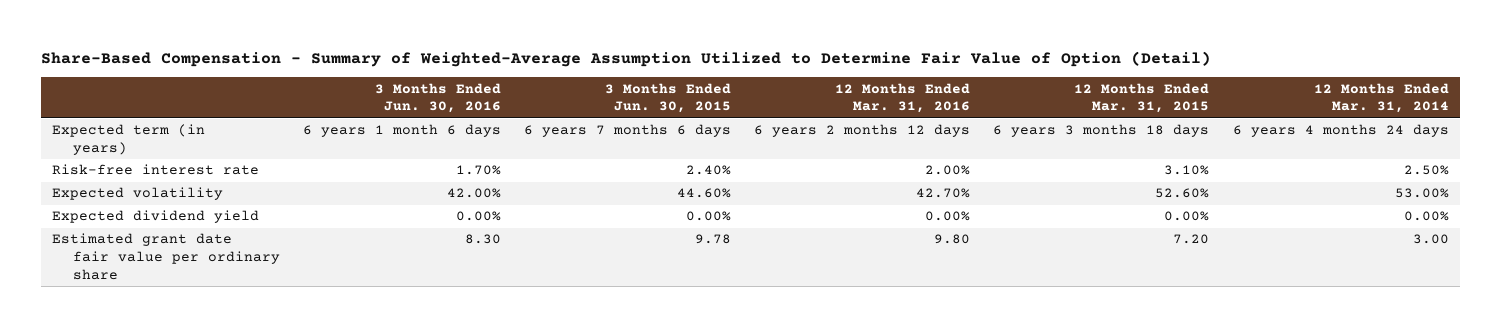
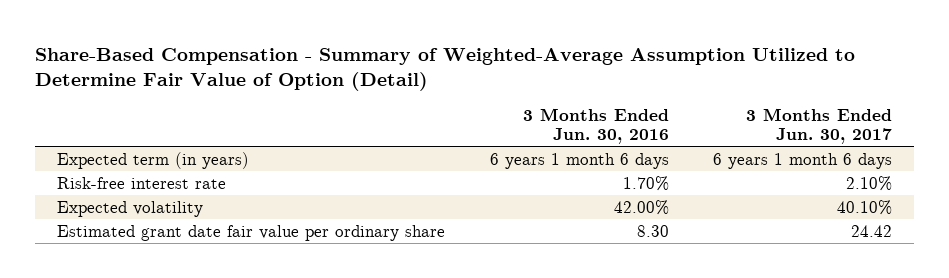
[605,82,732,114] 3 Months Ended Jun. 30, 2015 -> none
[835,82,971,114] 12 Months Ended Mar. 31, 2016 -> none
[1074,82,1210,114] 12 Months Ended Mar. 31, 2015 -> none
[1313,82,1449,114] 12 Months Ended Mar. 31, 2014 -> none
none -> [746,107,893,145] 3 Months Ended Jun. 30, 2017
[52,210,260,224] Expected dividend yield -> none

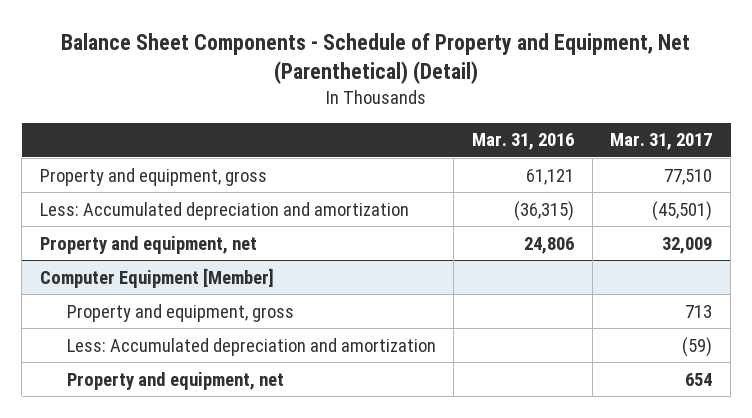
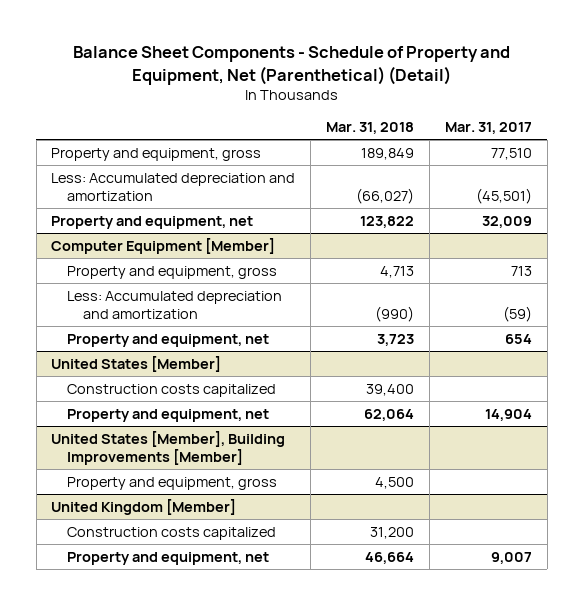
[472,133,575,151] Mar. 31, 2016 -> none
none -> [326,122,415,135] Mar. 31, 2018
none -> [51,355,222,372] United States [Member]
none -> [67,383,277,397] Construction costs capitalized
none -> [67,408,270,422] Property and equipment, net
none -> [51,430,286,465] United States [Member], Building Improvements [Member]
none -> [67,476,278,490] Property and equipment, gross
none -> [51,498,237,515] United Kingdom [Member]
none -> [67,526,277,540] Construction costs capitalized
none -> [67,551,270,565] Property and equipment, net

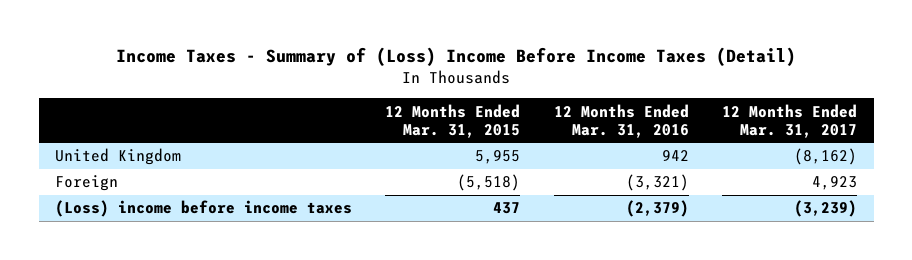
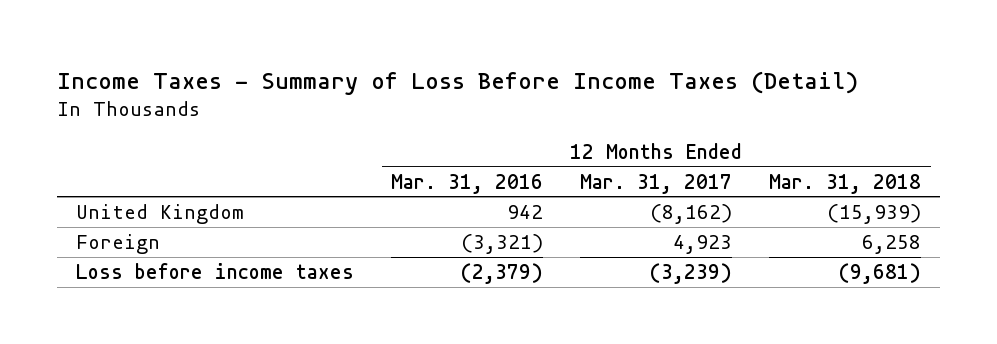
[116,47,797,67] Income Taxes - Summary of (Loss) Income Before Income Taxes (Detail) -> [57,70,859,95] Income Taxes - Summary of Loss Before Income Taxes (Detail)
[385,103,521,138] 12 Months Ended Mar. 31, 2015 -> none
none -> [769,173,922,194] Mar. 31, 2018
[55,200,353,218] (Loss) income before income taxes -> [75,262,354,279] Loss before income taxes

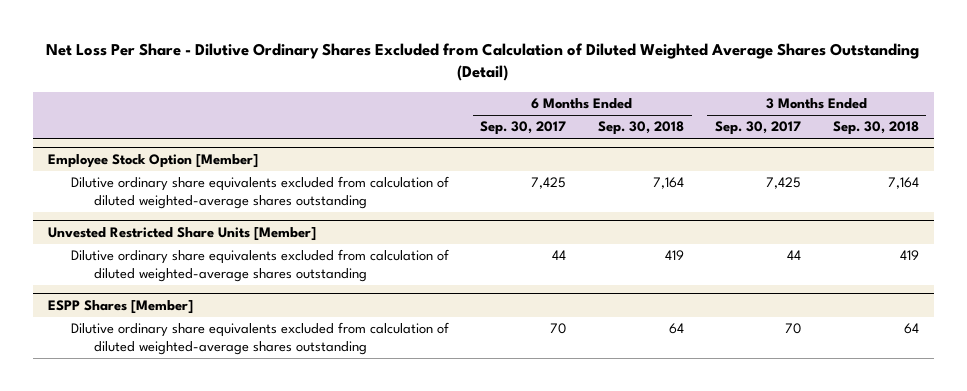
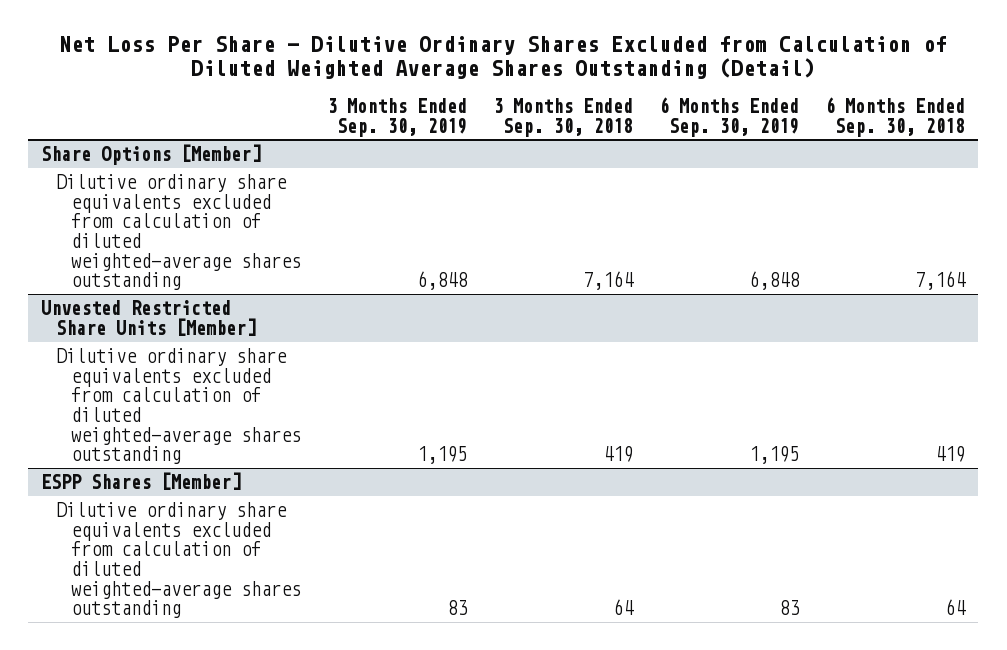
[480,121,567,136] Sep. 30, 2017 -> none
[715,121,802,136] Sep. 30, 2017 -> none
none -> [327,97,468,137] 3 Months Ended Sep. 30, 2019
none -> [659,96,800,137] 6 Months Ended Sep. 30, 2019
[48,154,259,169] Employee Stock Option [Member] -> [41,144,262,166] Share Options [Member]

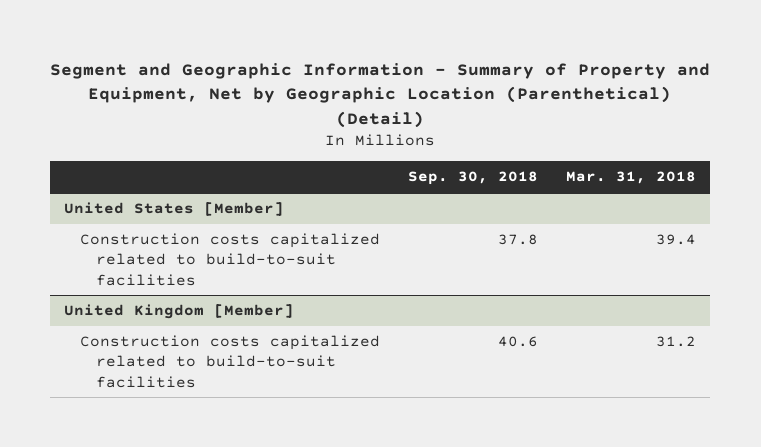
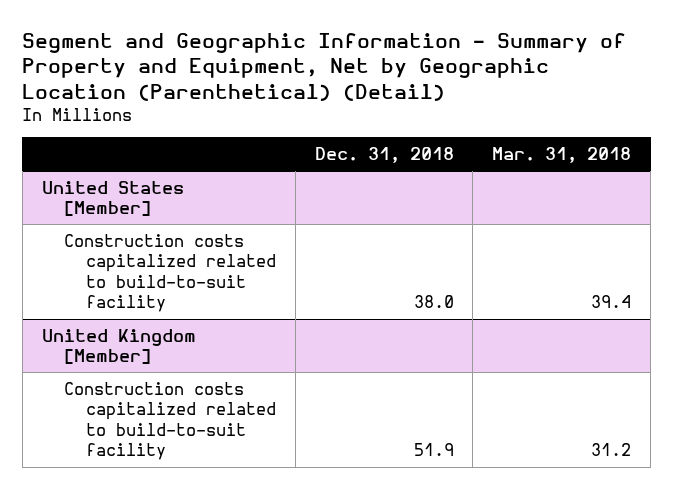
[408,171,539,186] Sep. 30, 2018 -> none
none -> [314,147,454,164] Dec. 31, 2018
[80,233,381,286] Construction costs capitalized related to build-to-suit facilities -> [63,233,276,313] Construction costs capitalized related to build-to-suit facility
[80,335,381,388] Construction costs capitalized related to build-to-suit facilities -> [63,381,276,461] Construction costs capitalized related to build-to-suit facility

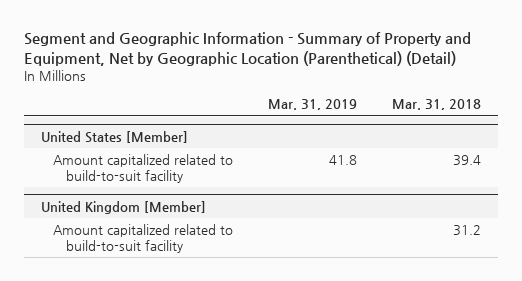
[314,147,454,164] Dec. 31, 2018 -> none
none -> [267,99,357,111] Mar. 31, 2019
[63,233,276,313] Construction costs capitalized related to build-to-suit facility -> [53,154,234,183] Amount capitalized related to build-to-suit facility
[63,381,276,461] Construction costs capitalized related to build-to-suit facility -> [53,224,234,253] Amount capitalized related to build-to-suit facility

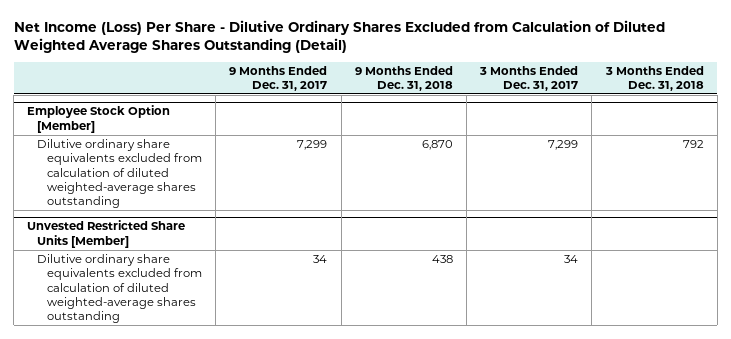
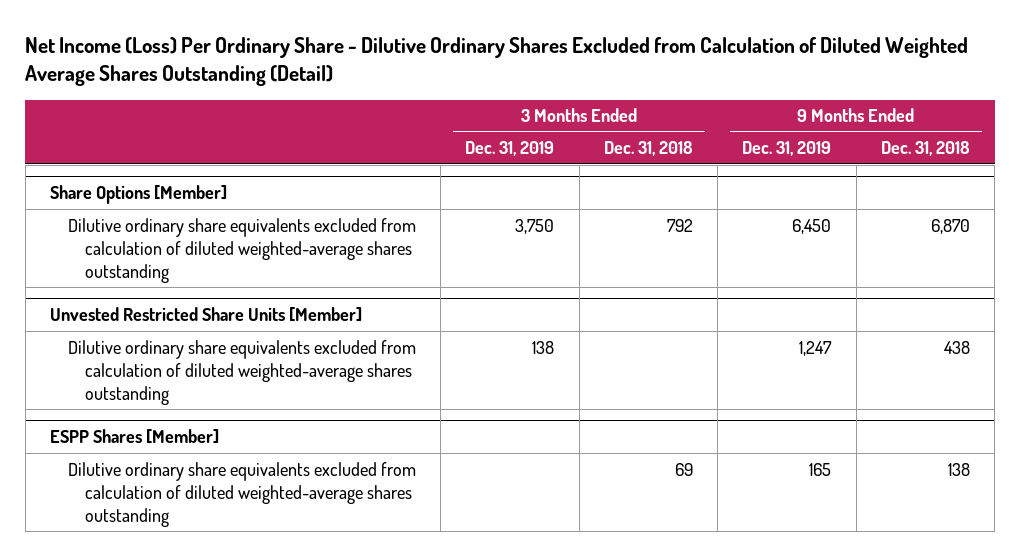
[13,19,665,53] Net Income (Loss) Per Share - Dilutive Ordinary Shares Excluded from Calculation of Diluted Weighted Average Shares Outstanding (Detail) -> [25,37,969,87] Net Income (Loss) Per Ordinary Share - Dilutive Ordinary Shares Excluded from Calculation of Diluted Weighted Average Shares Outstanding (Detail)
[229,65,328,91] 9 Months Ended Dec. 31, 2017 -> none
[479,65,579,91] 3 Months Ended Dec. 31, 2017 -> none
none -> [465,141,555,157] Dec. 31, 2019
none -> [742,141,832,157] Dec. 31, 2019
[27,105,171,133] Employee Stock Option [Member] -> [49,185,227,205] Share Options [Member]
none -> [49,429,219,445] ESPP Shares [Member]
none -> [67,461,416,527] Dilutive ordinary share equivalents excluded from calculation of diluted weighted-average shares outstanding

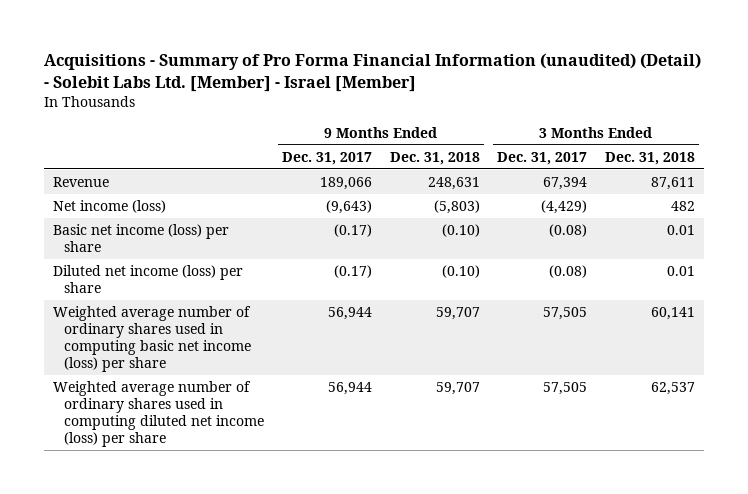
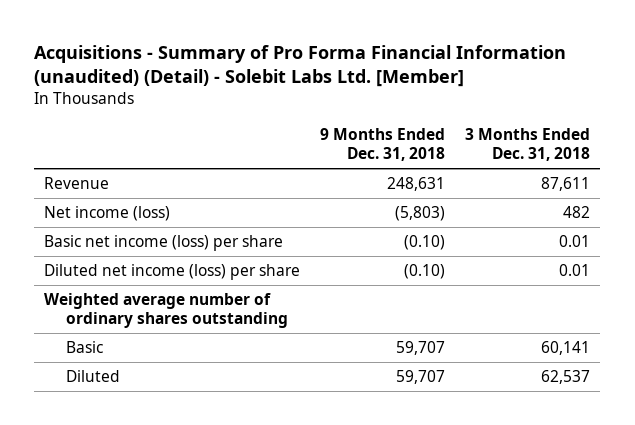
[44,53,702,93] Acquisitions - Summary of Pro Forma Financial Information (unaudited) (Detail) - Solebit Labs Ltd. [Member] - Israel [Member] -> [34,44,567,87] Acquisitions - Summary of Pro Forma Financial Information (unaudited) (Detail) - Solebit Labs Ltd. [Member]
[281,151,372,165] Dec. 31, 2017 -> none
[497,151,588,165] Dec. 31, 2017 -> none
none -> [44,293,289,329] Weighted average number of ordinary shares outstanding
[53,305,252,372] Weighted average number of ordinary shares used in computing basic net income (loss) per share -> [66,341,104,354] Basic
[53,380,265,447] Weighted average number of ordinary shares used in computing diluted net income (loss) per share -> [66,370,121,383] Diluted

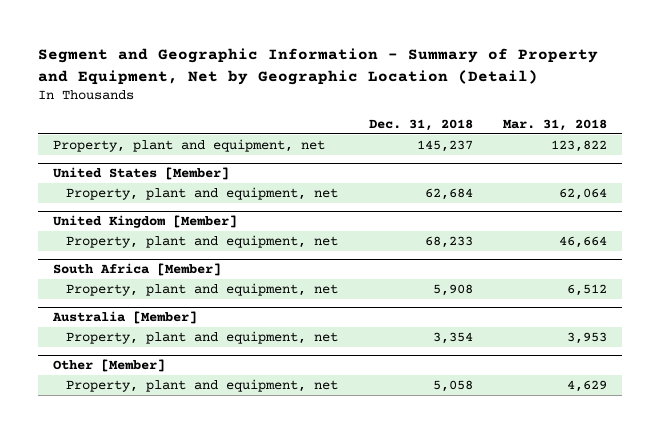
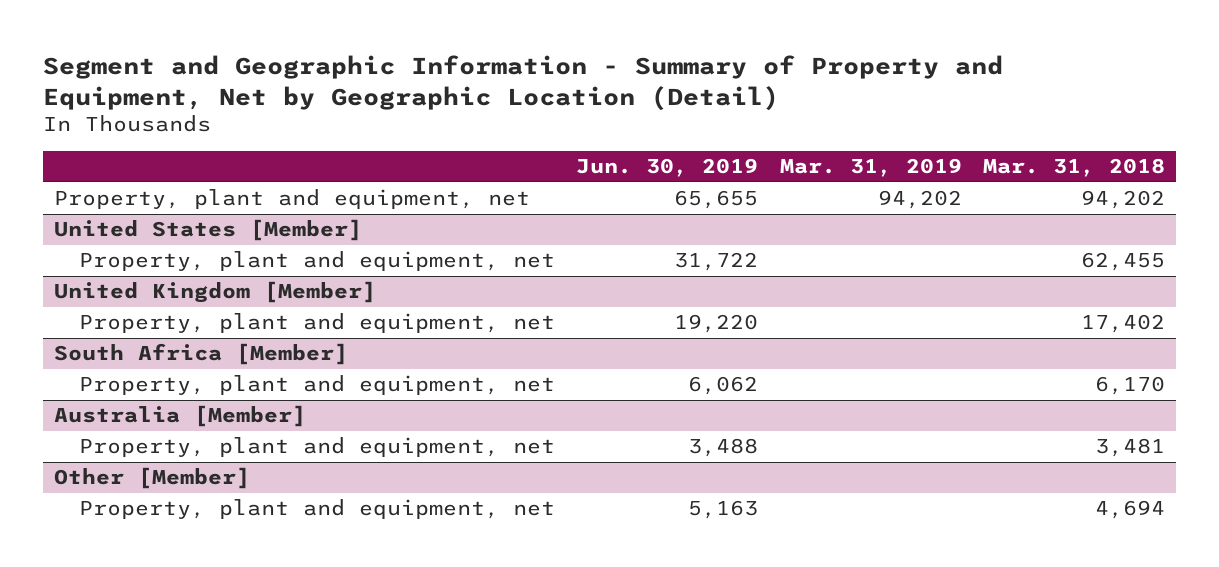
[368,118,473,131] Dec. 31, 2018 -> none
none -> [576,158,759,178] Jun. 30, 2019
none -> [779,158,962,178] Mar. 31, 2019
[550,140,607,153] 123,822 -> [1081,190,1166,210] 94,202
[558,188,607,201] 62,064 -> [1081,252,1166,272] 62,455
[558,236,607,249] 46,664 -> [1081,314,1166,334] 17,402
[566,284,607,297] 6,512 -> [1095,376,1166,396] 6,170
[566,332,607,345] 3,953 -> [1095,438,1166,458] 3,481
[566,380,607,393] 4,629 -> [1095,500,1166,520] 4,694

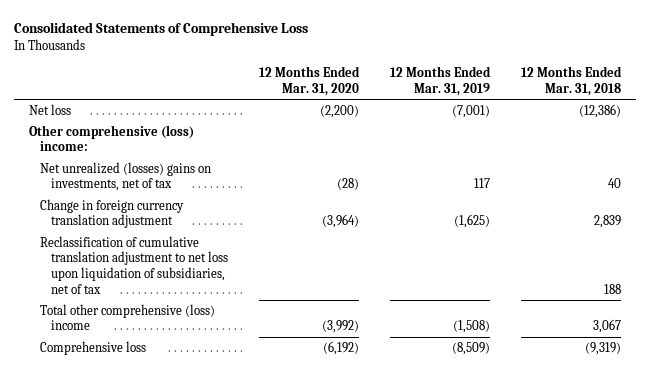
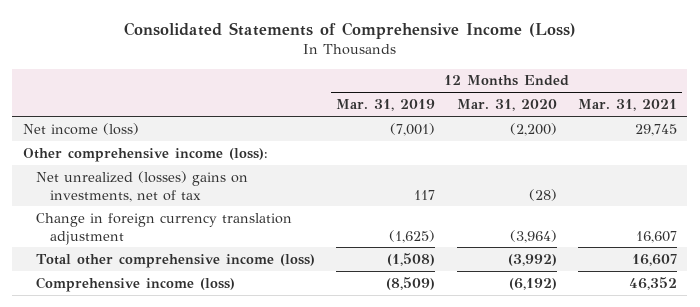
[13,22,308,37] Consolidated Statements of Comprehensive Loss -> [123,21,576,39] Consolidated Statements of Comprehensive Income (Loss)
[520,65,622,96] 12 Months Ended Mar. 31, 2018 -> none
none -> [577,99,677,112] Mar. 31, 2021
[29,103,72,115] Net loss -> [22,122,139,135] Net income (loss)
[29,124,195,152] Other comprehensive (loss) income: -> [22,147,268,162] Other comprehensive income (loss):
[40,235,228,294] Reclassification of cumulative translation adjustment to net loss upon liquidation of subsidiaries, net of tax -> none
[40,303,216,331] Total other comprehensive (loss) income -> [36,253,316,268] Total other comprehensive income (loss)
[40,340,147,355] Comprehensive loss -> [36,276,236,292] Comprehensive income (loss)

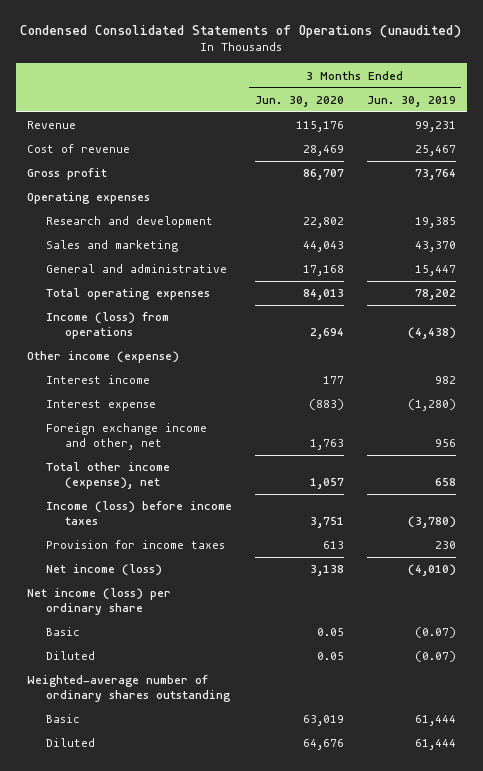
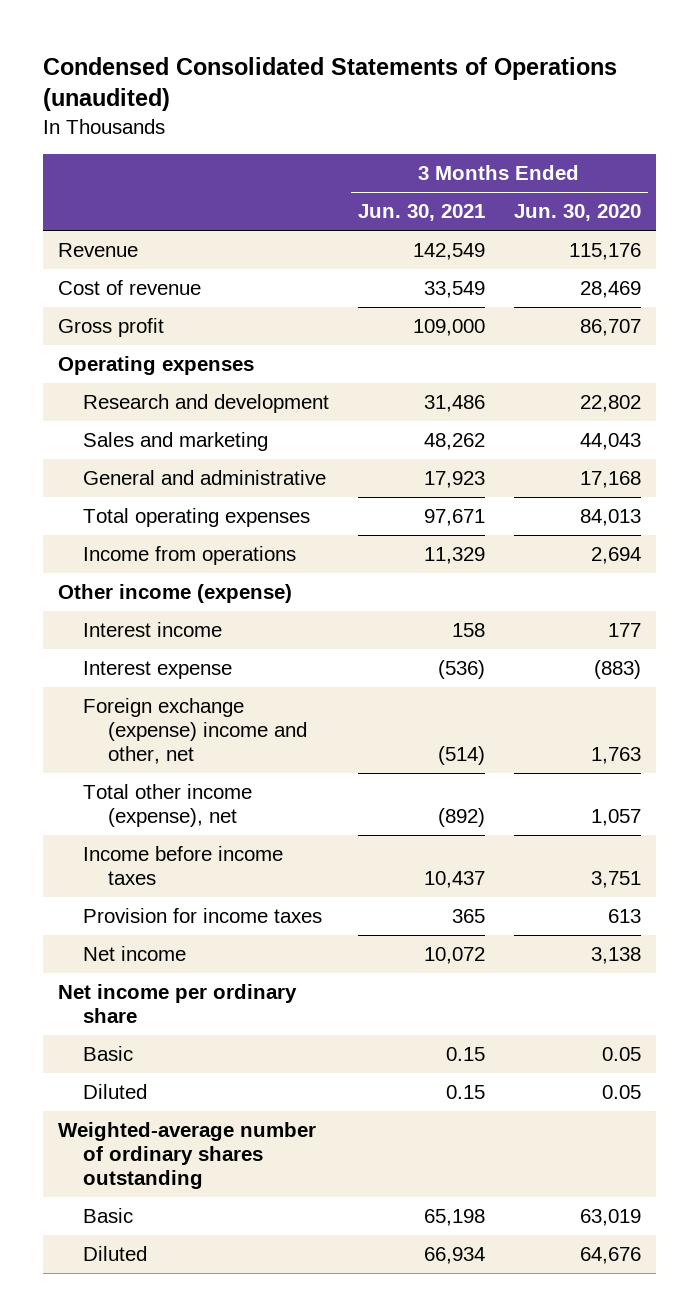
[366,95,456,107] Jun. 30, 2019 -> none
none -> [357,204,485,222] Jun. 30, 2021
[46,312,170,340] Income (loss) from operations -> [82,546,296,566] Income from operations
[46,423,208,451] Foreign exchange income and other, net -> [82,698,307,765] Foreign exchange (expense) income and other, net
[46,501,233,526] Income (loss) before income taxes -> [82,846,283,886] Income before income taxes
[46,564,163,577] Net income (loss) -> [82,946,186,962] Net income
[27,588,172,616] Net income (loss) per ordinary share -> [57,984,297,1024] Net income per ordinary share

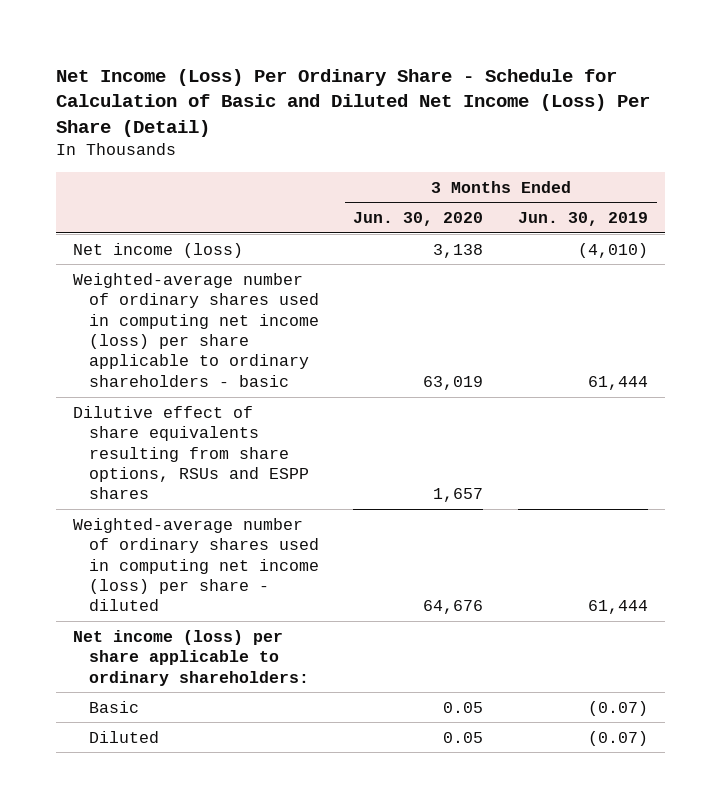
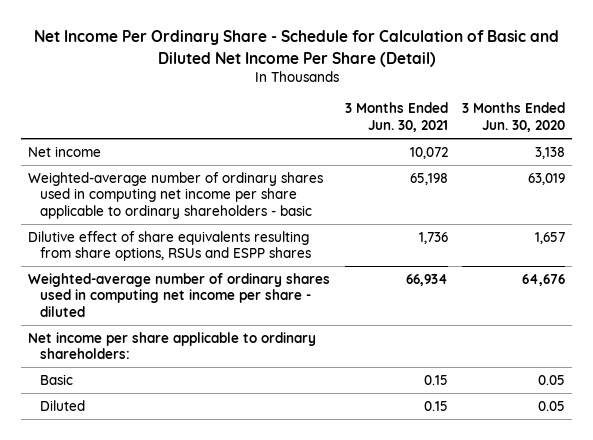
[56,68,651,138] Net Income (Loss) Per Ordinary Share - Schedule for Calculation of Basic and Diluted Net Income (Loss) Per Share (Detail) -> [33,30,559,67] Net Income Per Ordinary Share - Schedule for Calculation of Basic and Diluted Net Income Per Share (Detail)
[518,211,649,226] Jun. 30, 2019 -> none
none -> [344,102,448,132] 3 Months Ended Jun. 30, 2021
[73,242,244,258] Net income (loss) -> [28,145,102,157] Net income
[73,272,319,387] Weighted-average number of ordinary shares used in computing net income (loss) per share applicable to ordinary shareholders - basic -> [28,171,324,219] Weighted-average number of ordinary shares used in computing net income per share applicable to ordinary shareholders - basic
[73,517,319,612] Weighted-average number of ordinary shares used in computing net income (loss) per share - diluted -> [28,272,331,317] Weighted-average number of ordinary shares used in computing net income per share - diluted
[73,629,309,686] Net income (loss) per share applicable to ordinary shareholders: -> [28,331,317,360] Net income per share applicable to ordinary shareholders:

